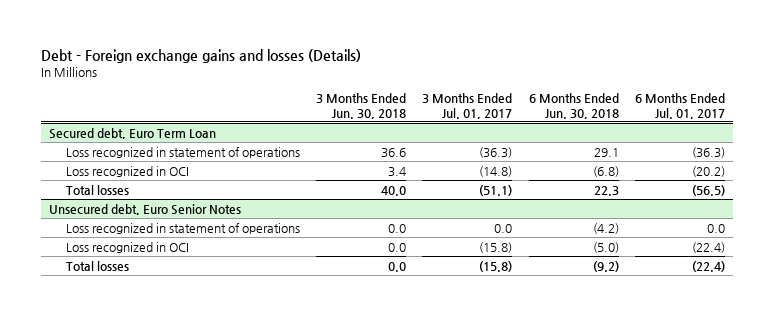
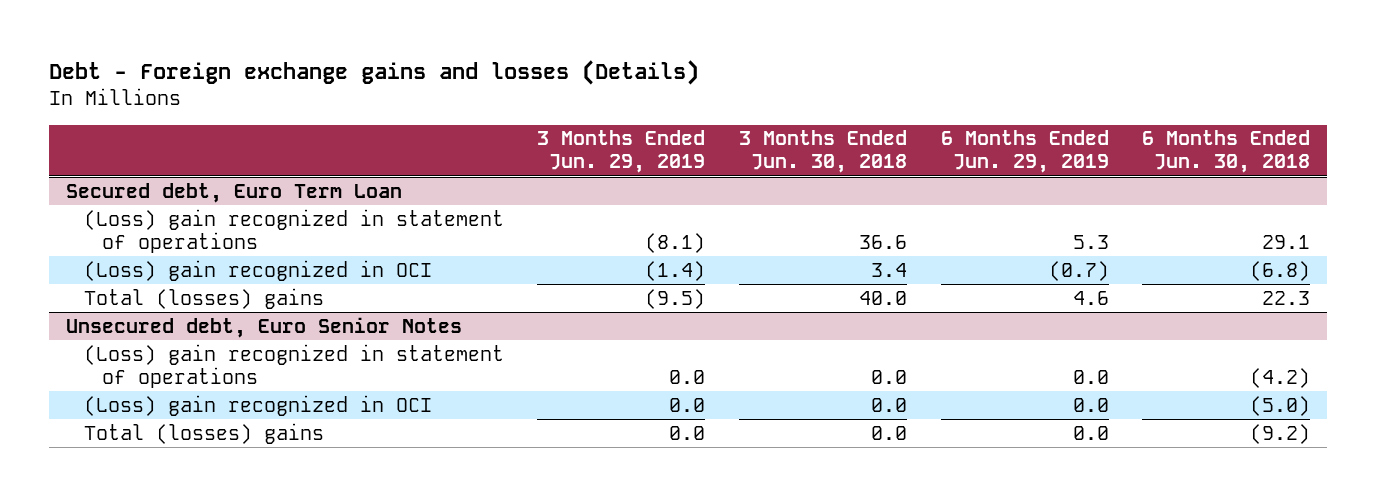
[422,93,513,119] 3 Months Ended Jul. 01, 2017 -> none
[634,93,725,119] 6 Months Ended Jul. 01, 2017 -> none
none -> [537,130,706,174] 3 Months Ended Jun. 29, 2019
none -> [940,130,1109,174] 6 Months Ended Jun. 29, 2019
[65,146,300,158] Loss recognized in statement of operations -> [83,208,504,253] (Loss) gain recognized in statement of operations
[65,165,189,177] Loss recognized in OCI -> [83,259,432,281] (Loss) gain recognized in OCI
[65,184,129,195] Total losses -> [83,287,324,309] Total (losses) gains
[65,222,300,234] Loss recognized in statement of operations -> [83,343,504,388] (Loss) gain recognized in statement of operations
[65,241,189,253] Loss recognized in OCI -> [83,394,432,416] (Loss) gain recognized in OCI
[65,260,129,271] Total losses -> [83,422,324,444] Total (losses) gains

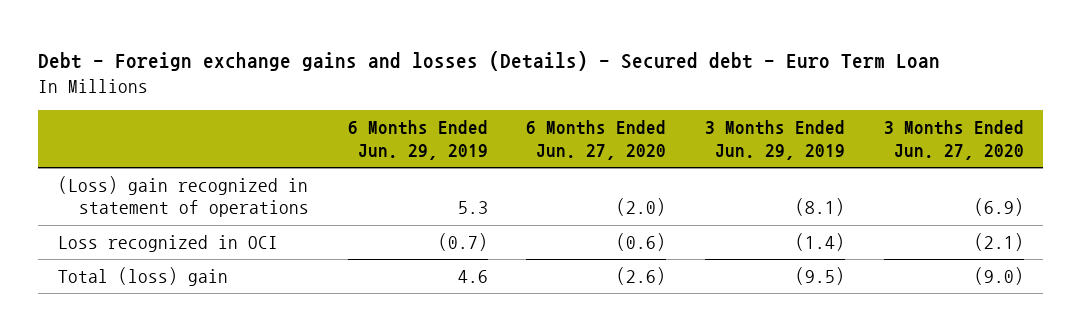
[49,60,700,86] Debt - Foreign exchange gains and losses (Details) -> [38,50,941,71] Debt - Foreign exchange gains and losses (Details) - Secured debt - Euro Term Loan
[738,130,907,174] 3 Months Ended Jun. 30, 2018 -> none
[1142,130,1311,174] 6 Months Ended Jun. 30, 2018 -> none
none -> [526,120,667,160] 6 Months Ended Jun. 27, 2020
none -> [883,120,1024,160] 3 Months Ended Jun. 27, 2020
[66,182,403,203] Secured debt, Euro Term Loan -> none
[66,316,463,338] Unsecured debt, Euro Senior Notes -> none
[83,343,504,388] (Loss) gain recognized in statement of operations -> none
[83,394,432,416] (Loss) gain recognized in OCI -> none
[83,422,324,444] Total (losses) gains -> none
[83,259,432,281] (Loss) gain recognized in OCI -> [57,235,278,253] Loss recognized in OCI
[83,287,324,309] Total (losses) gains -> [57,267,228,287] Total (loss) gain

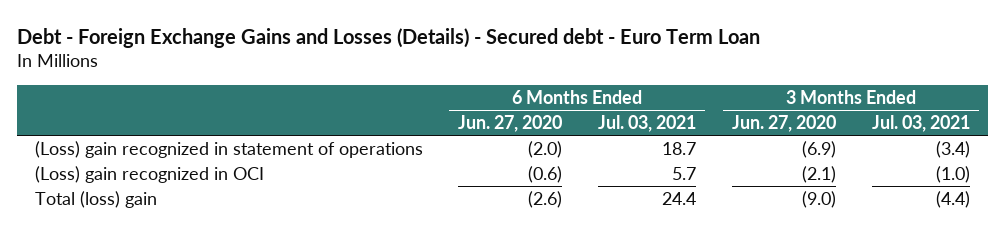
[38,50,941,71] Debt - Foreign exchange gains and losses (Details) - Secured debt - Euro Term Loan -> [16,27,760,48] Debt - Foreign Exchange Gains and Losses (Details) - Secured debt - Euro Term Loan
[347,120,488,160] 6 Months Ended Jun. 29, 2019 -> none
[705,120,846,160] 3 Months Ended Jun. 29, 2019 -> none
none -> [598,115,697,133] Jul. 03, 2021
none -> [871,115,970,133] Jul. 03, 2021
[57,235,278,253] Loss recognized in OCI -> [34,165,264,183] (Loss) gain recognized in OCI

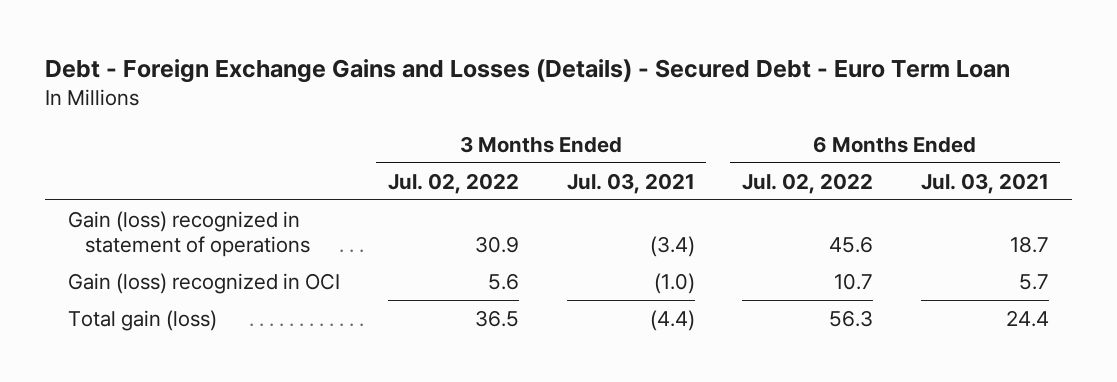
[16,27,760,48] Debt - Foreign Exchange Gains and Losses (Details) - Secured debt - Euro Term Loan -> [44,59,1010,84] Debt - Foreign Exchange Gains and Losses (Details) - Secured Debt - Euro Term Loan
[458,115,563,133] Jun. 27, 2020 -> none
[732,115,837,133] Jun. 27, 2020 -> none
none -> [387,172,519,194] Jul. 02, 2022
none -> [742,172,874,194] Jul. 02, 2022
[34,140,423,158] (Loss) gain recognized in statement of operations -> [68,210,311,258] Gain (loss) recognized in statement of operations
[34,165,264,183] (Loss) gain recognized in OCI -> [68,272,341,294] Gain (loss) recognized in OCI
[34,190,157,208] Total (loss) gain -> [68,309,218,331] Total gain (loss)

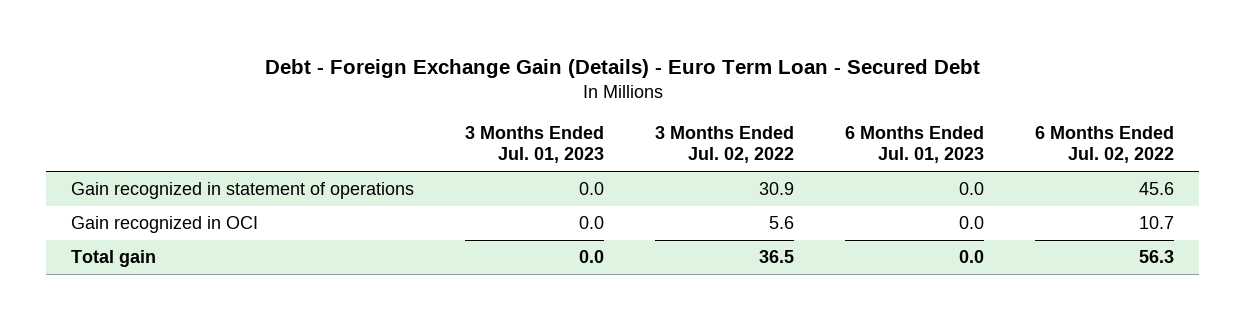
[44,59,1010,84] Debt - Foreign Exchange Gains and Losses (Details) - Secured Debt - Euro Term Loan -> [264,58,980,78] Debt - Foreign Exchange Gain (Details) - Euro Term Loan - Secured Debt
[566,172,695,194] Jul. 03, 2021 -> none
[920,172,1049,194] Jul. 03, 2021 -> none
none -> [465,126,605,164] 3 Months Ended Jul. 01, 2023
none -> [844,126,984,164] 6 Months Ended Jul. 01, 2023
[68,210,311,258] Gain (loss) recognized in statement of operations -> [71,182,415,200] Gain recognized in statement of operations
[68,272,341,294] Gain (loss) recognized in OCI -> [71,216,259,234] Gain recognized in OCI
[68,309,218,331] Total gain (loss) -> [71,250,157,268] Total gain

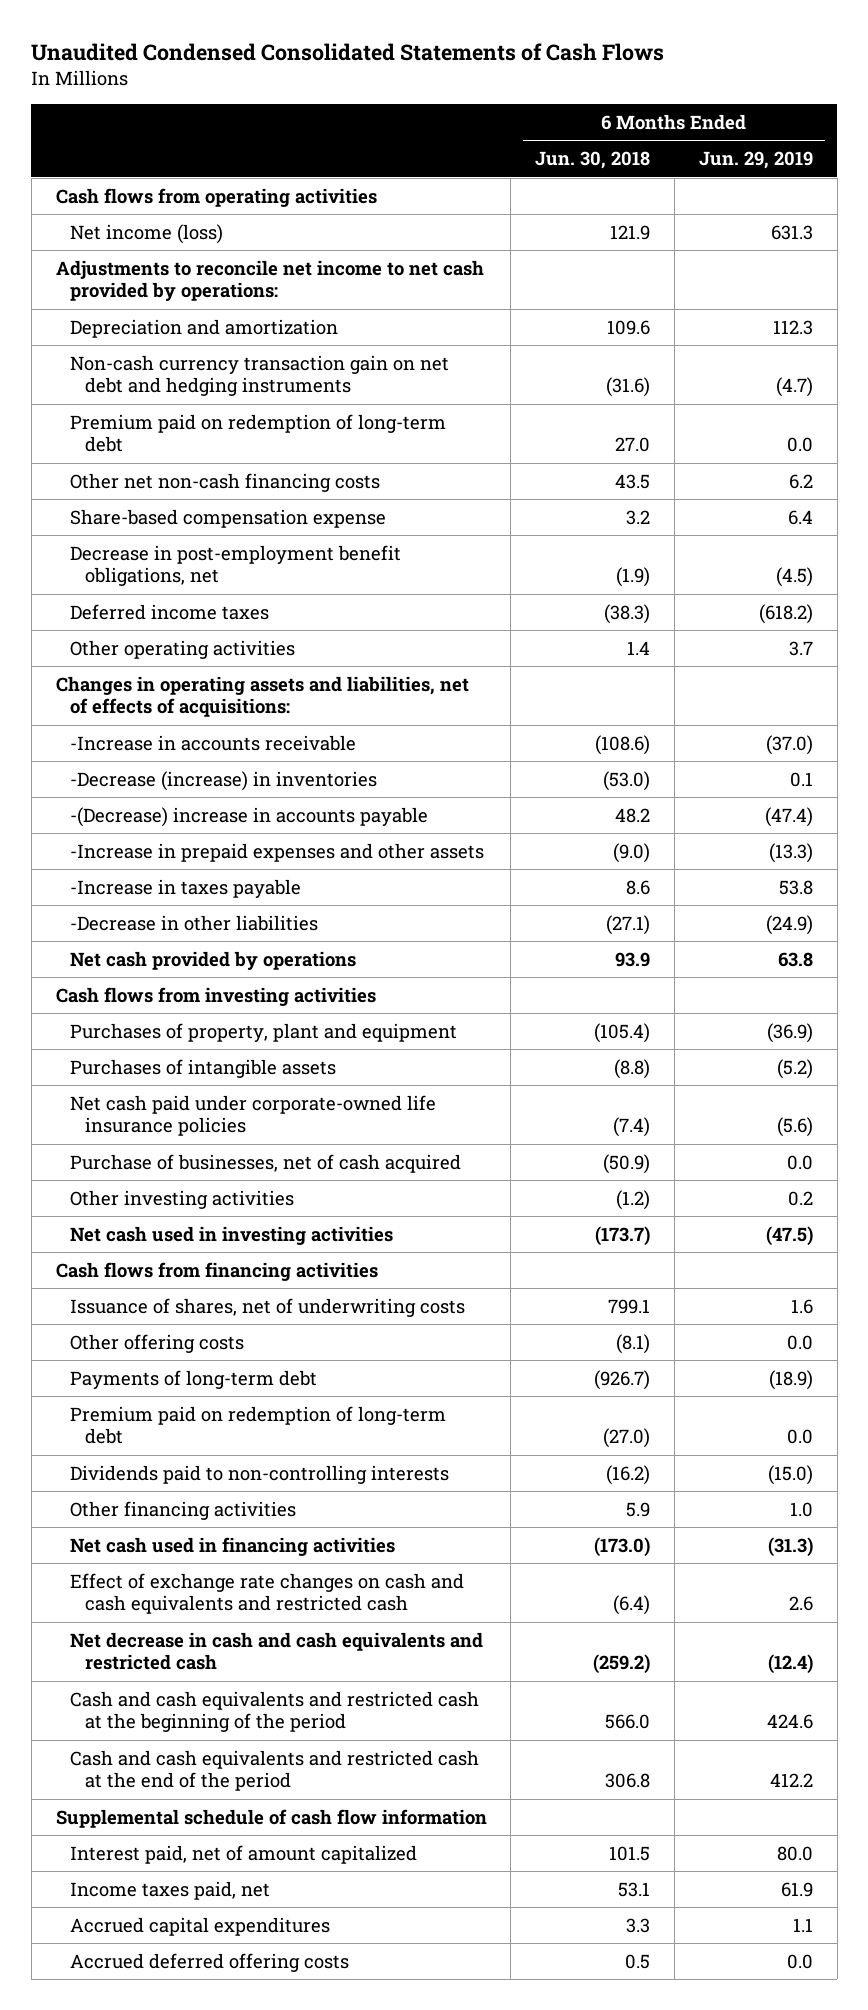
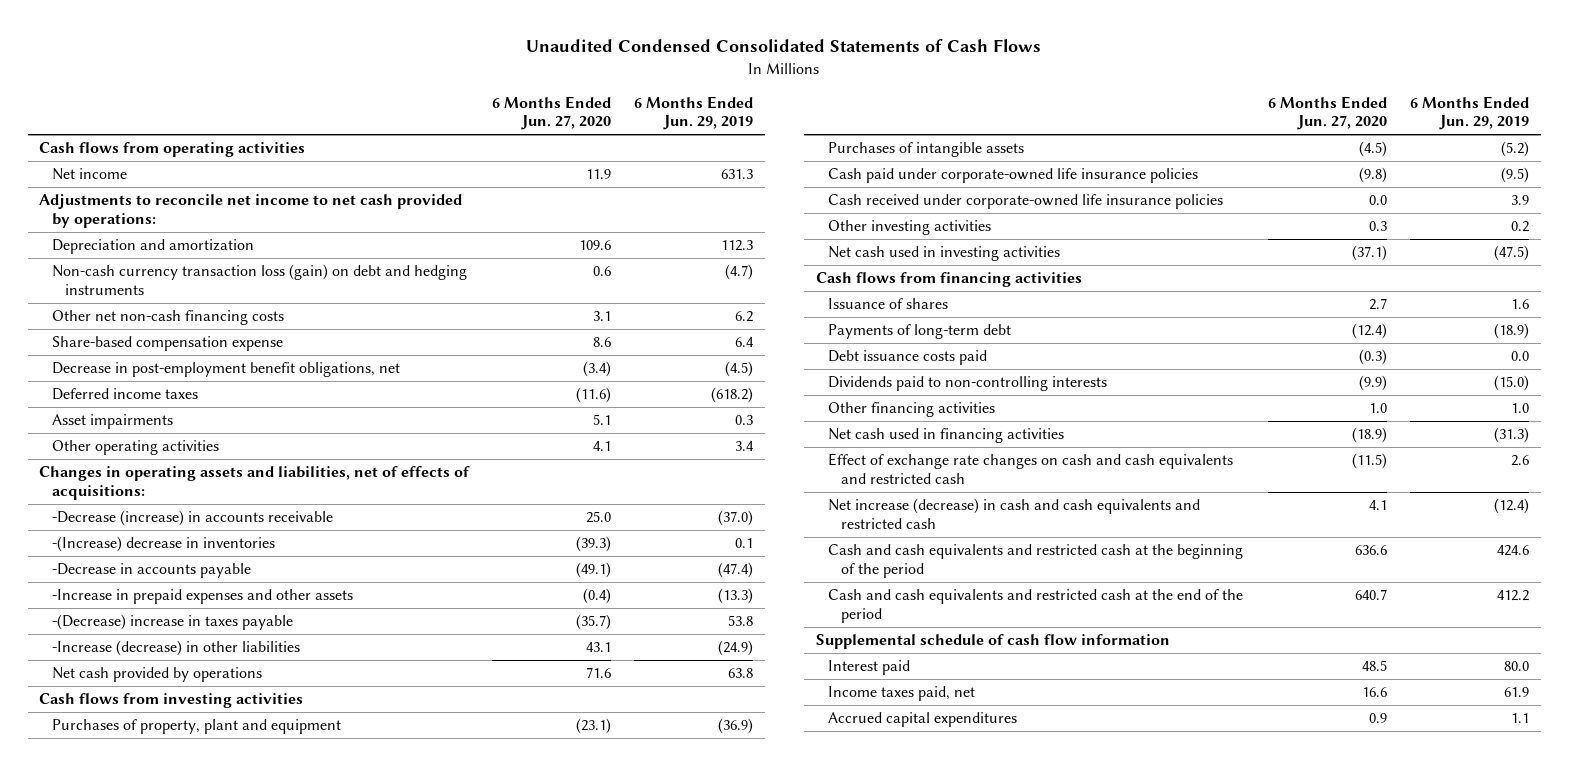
[535,151,651,170] Jun. 30, 2018 -> none
none -> [492,95,612,131] 6 Months Ended Jun. 27, 2020
[70,223,224,244] Net income (loss) -> [51,168,127,181] Net income
[70,413,447,453] Premium paid on redemption of long-term debt -> none
[70,354,450,397] Non-cash currency transaction gain on net debt and hedging instruments -> [51,264,467,295] Non-cash currency transaction loss (gain) on debt and hedging instruments
none -> [51,414,173,430] Asset impairments
[788,640,813,656] 3.7 -> [735,441,755,452] 3.4
[70,734,357,751] -Increase in accounts receivable -> [51,510,333,527] -Decrease (increase) in accounts receivable
[70,770,378,791] -Decrease (increase) in inventories -> [51,536,275,553] -(Increase) decrease in inventories
[70,806,429,827] -(Decrease) increase in accounts payable -> [51,563,251,579] -Decrease in accounts payable
[70,878,302,898] -Increase in taxes payable -> [51,614,293,631] -(Decrease) increase in taxes payable
[70,914,319,931] -Decrease in other liabilities -> [51,640,300,657] -Increase (decrease) in other liabilities
[70,1153,462,1173] Purchase of businesses, net of cash acquired -> none
[70,1094,437,1137] Net cash paid under corporate-owned life insurance policies -> [828,168,1199,184] Cash paid under corporate-owned life insurance policies
[776,1117,813,1138] (5.6) -> [1501,167,1530,184] (9.5)
none -> [828,194,1224,210] Cash received under corporate-owned life insurance policies
[70,1333,245,1353] Other offering costs -> none
[70,1297,466,1317] Issuance of shares, net of underwriting costs -> [828,298,949,310] Issuance of shares
[70,1405,447,1445] Premium paid on redemption of long-term debt -> none
none -> [828,350,988,366] Debt issuance costs paid
[70,1631,484,1671] Net decrease in cash and cash equivalents and restricted cash -> [828,498,1201,529] Net increase (decrease) in cash and cash equivalents and restricted cash
[70,1844,418,1864] Interest paid, net of amount capitalized -> [828,660,911,676] Interest paid
[70,1952,350,1972] Accrued deferred offering costs -> none

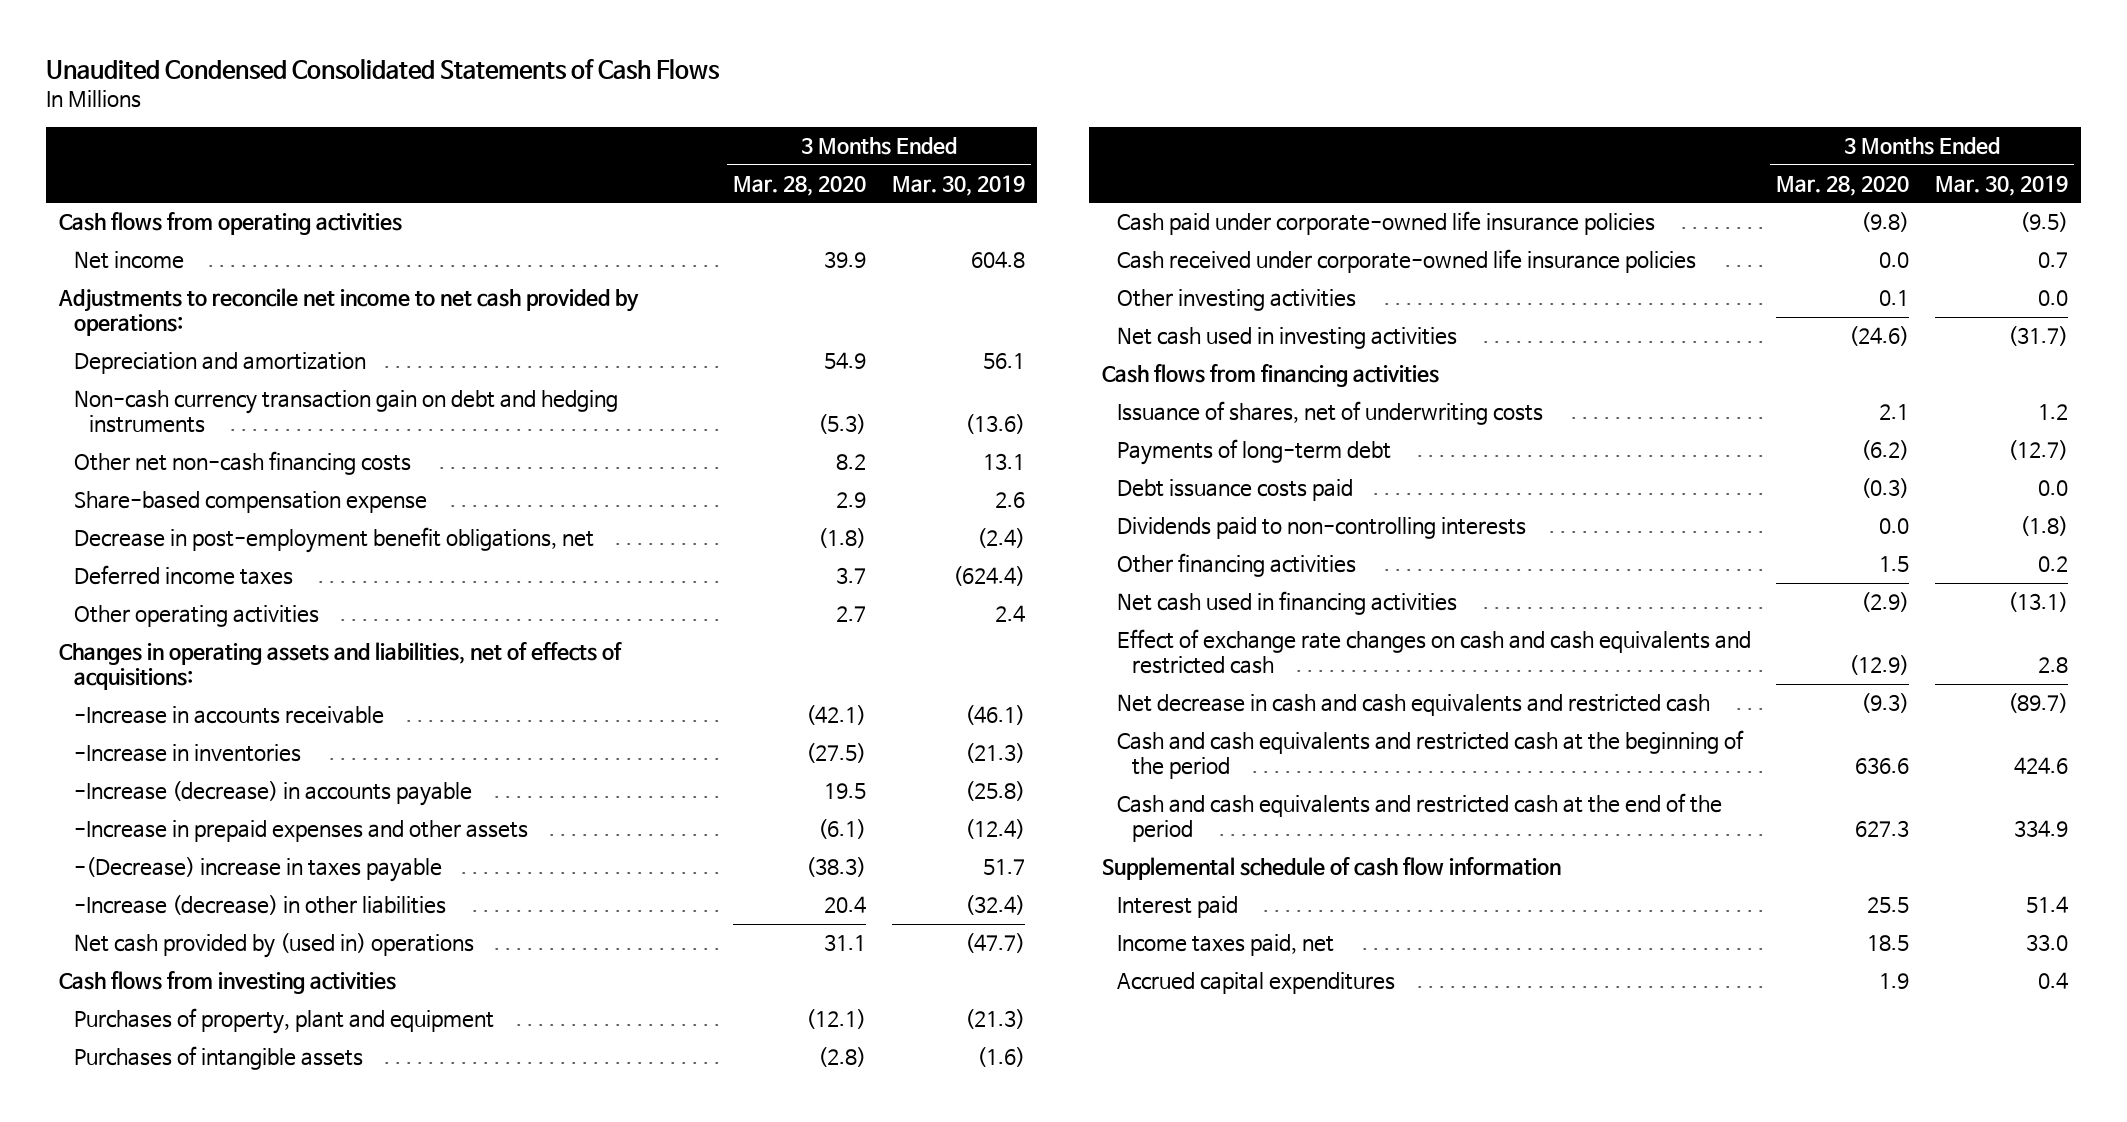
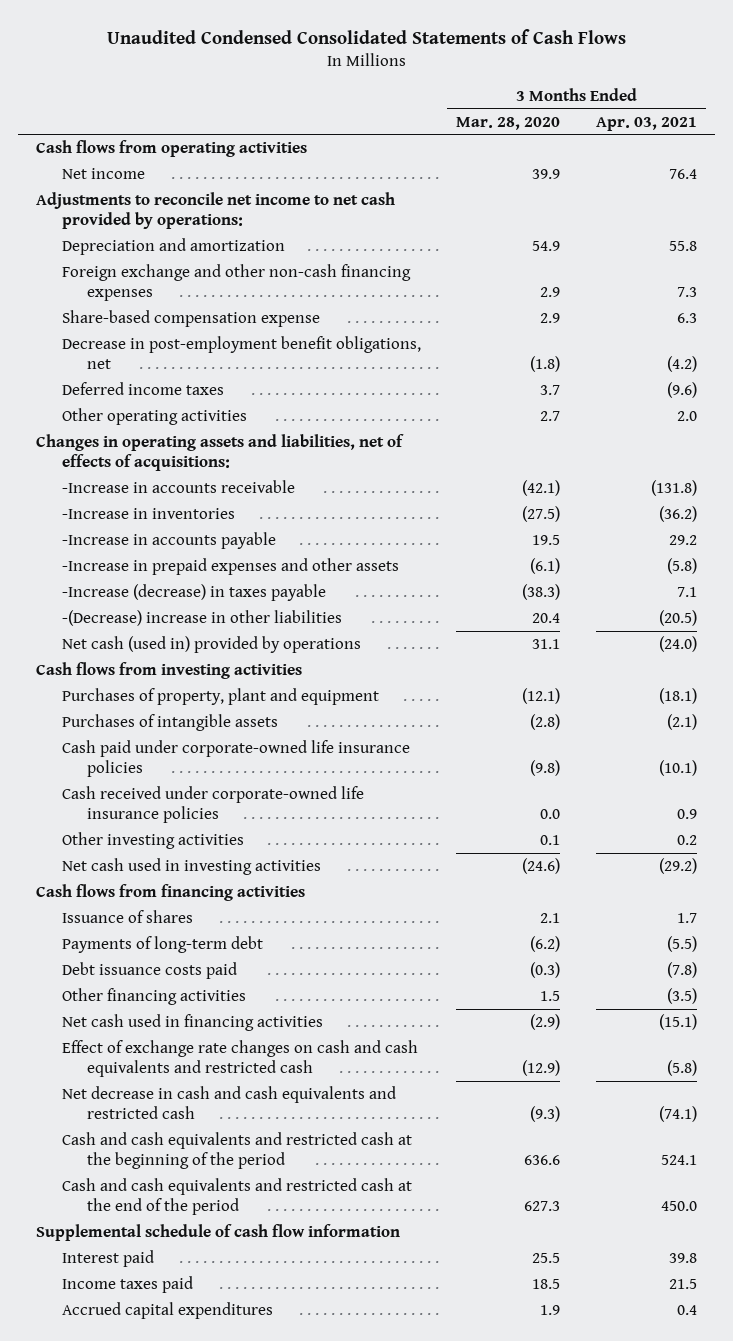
[891,174,1025,196] Mar. 30, 2019 -> none
none -> [596,116,698,131] Apr. 03, 2021
[73,451,411,476] Other net non-cash financing costs -> none
[73,390,618,434] Non-cash currency transaction gain on debt and hedging instruments -> [61,264,411,302] Foreign exchange and other non-cash financing expenses
[818,414,867,435] (5.3) -> [540,287,561,298] 2.9
[73,781,472,807] -Increase (decrease) in accounts payable -> [61,532,276,550] -Increase in accounts payable
[73,857,442,883] -(Decrease) increase in taxes payable -> [61,584,326,602] -Increase (decrease) in taxes payable
[73,895,446,916] -Increase (decrease) in other liabilities -> [61,610,342,627] -(Decrease) increase in other liabilities
[73,933,474,959] Net cash provided by (used in) operations -> [61,636,361,654] Net cash (used in) provided by operations
[1117,401,1544,426] Issuance of shares, net of underwriting costs -> [61,910,193,924] Issuance of shares
[1117,517,1527,540] Dividends paid to non-controlling interests -> none
[1117,934,1335,957] Income taxes paid, net -> [61,1276,193,1294] Income taxes paid

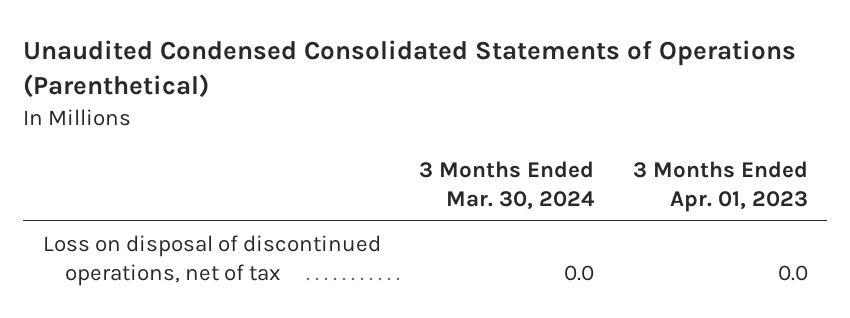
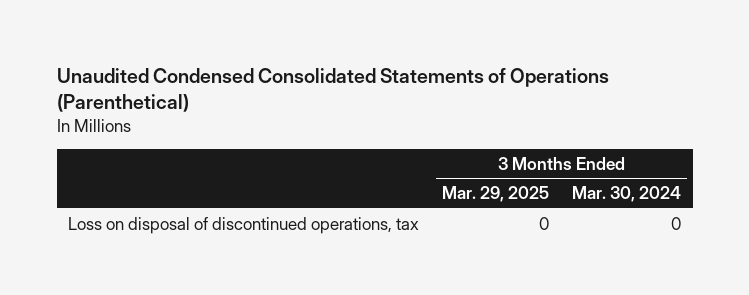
[632,160,808,212] 3 Months Ended Apr. 01, 2023 -> none
none -> [442,186,550,203] Mar. 29, 2025
[42,235,381,287] Loss on disposal of discontinued operations, net of tax -> [68,216,420,234] Loss on disposal of discontinued operations, tax
[564,265,595,282] 0.0 -> [671,216,682,230] 0

